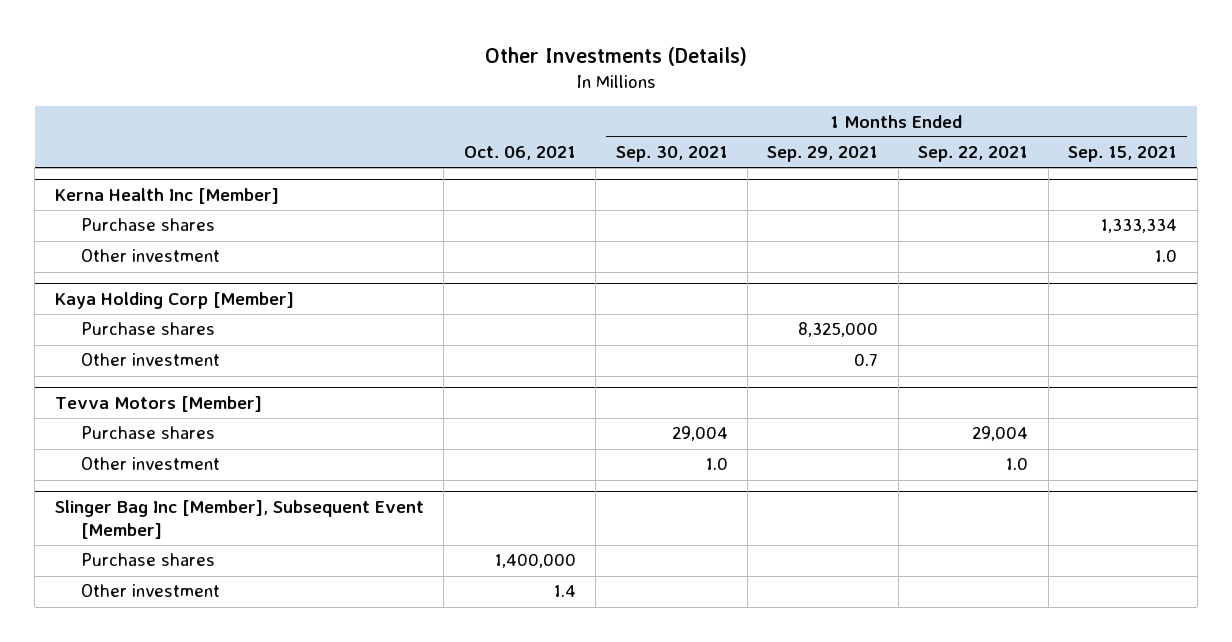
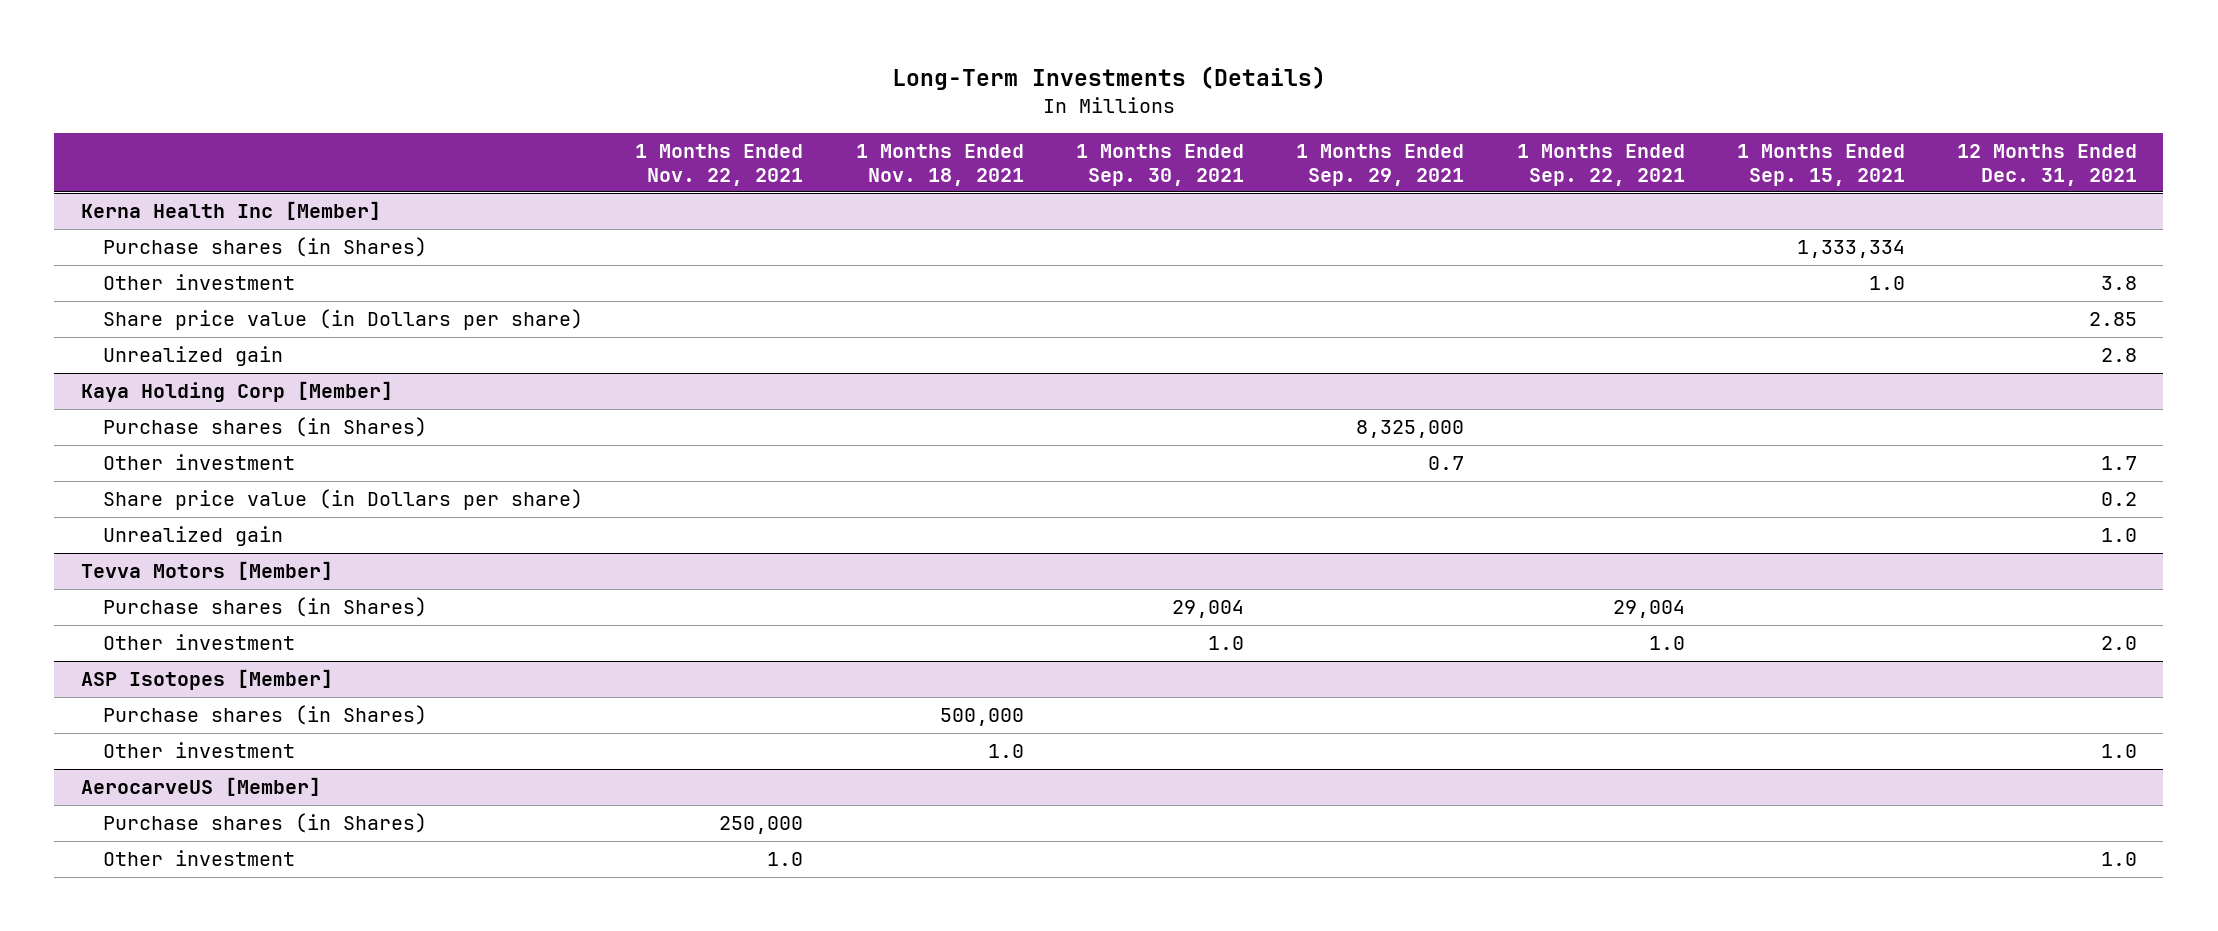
[484,47,747,67] Other Investments (Details) -> [891,65,1326,90] Long-Term Investments (Details)
[463,146,576,161] Oct. 06, 2021 -> none
none -> [635,144,804,186] 1 Months Ended Nov. 22, 2021
none -> [855,144,1024,186] 1 Months Ended Nov. 18, 2021
none -> [1957,144,2138,186] 12 Months Ended Dec. 31, 2021
[81,218,216,232] Purchase shares -> [102,237,427,258] Purchase shares (in Shares)
none -> [102,309,583,331] Share price value (in Dollars per share)
none -> [102,346,283,367] Unrealized gain
[81,322,216,336] Purchase shares -> [102,417,427,438] Purchase shares (in Shares)
none -> [102,489,583,511] Share price value (in Dollars per share)
none -> [102,526,283,547] Unrealized gain
[81,426,216,440] Purchase shares -> [102,597,427,618] Purchase shares (in Shares)
[54,499,424,539] Slinger Bag Inc [Member], Subsequent Event [Member] -> none
[81,553,216,567] Purchase shares -> none
[81,584,221,598] Other investment -> none
none -> [80,669,333,691] ASP Isotopes [Member]
none -> [102,705,427,726] Purchase shares (in Shares)
none -> [102,742,295,759] Other investment
none -> [80,777,321,797] AerocarveUS [Member]
none -> [102,813,427,834] Purchase shares (in Shares)
none -> [102,850,295,867] Other investment

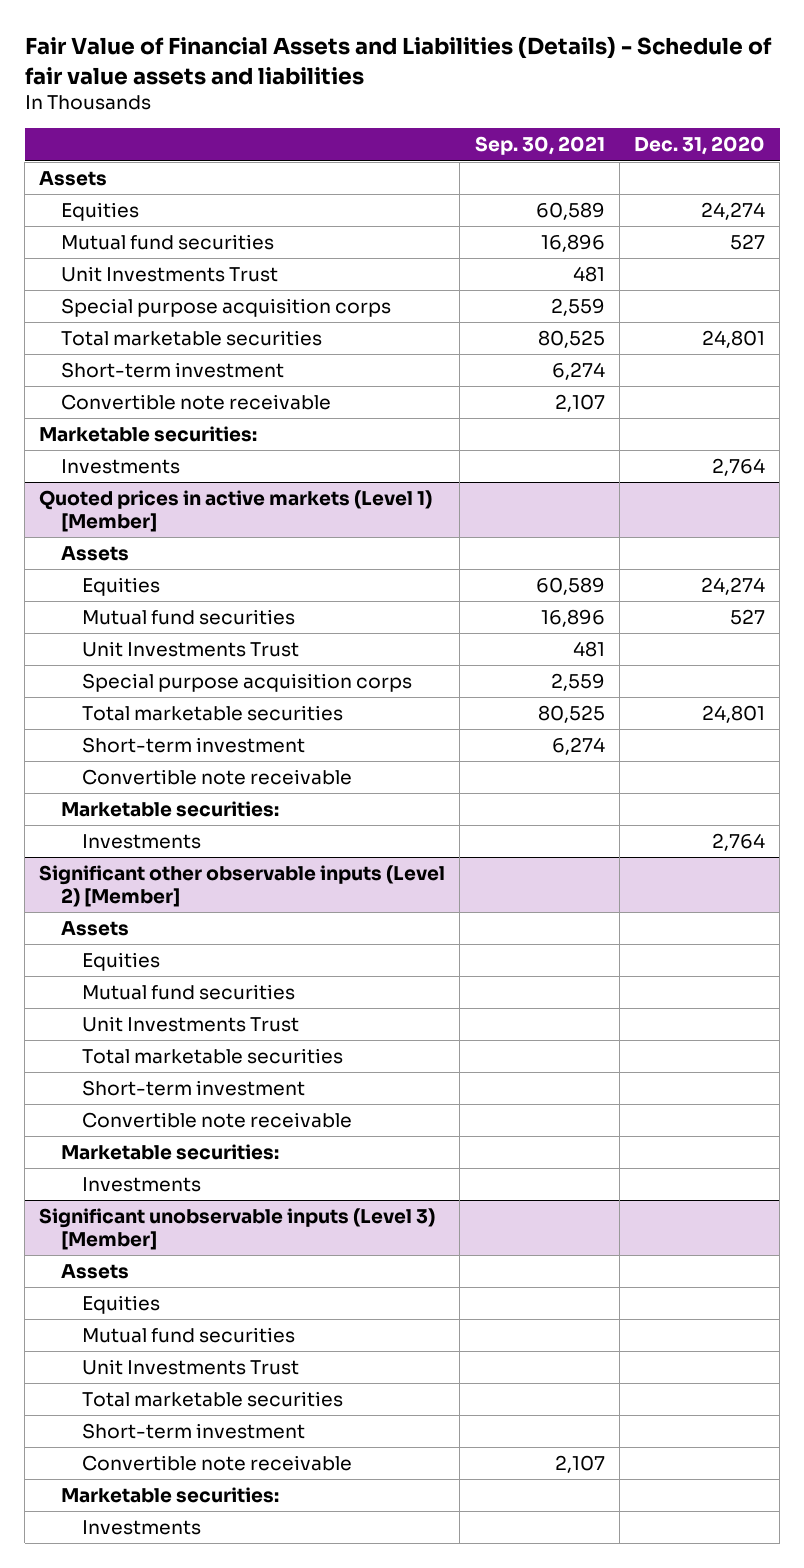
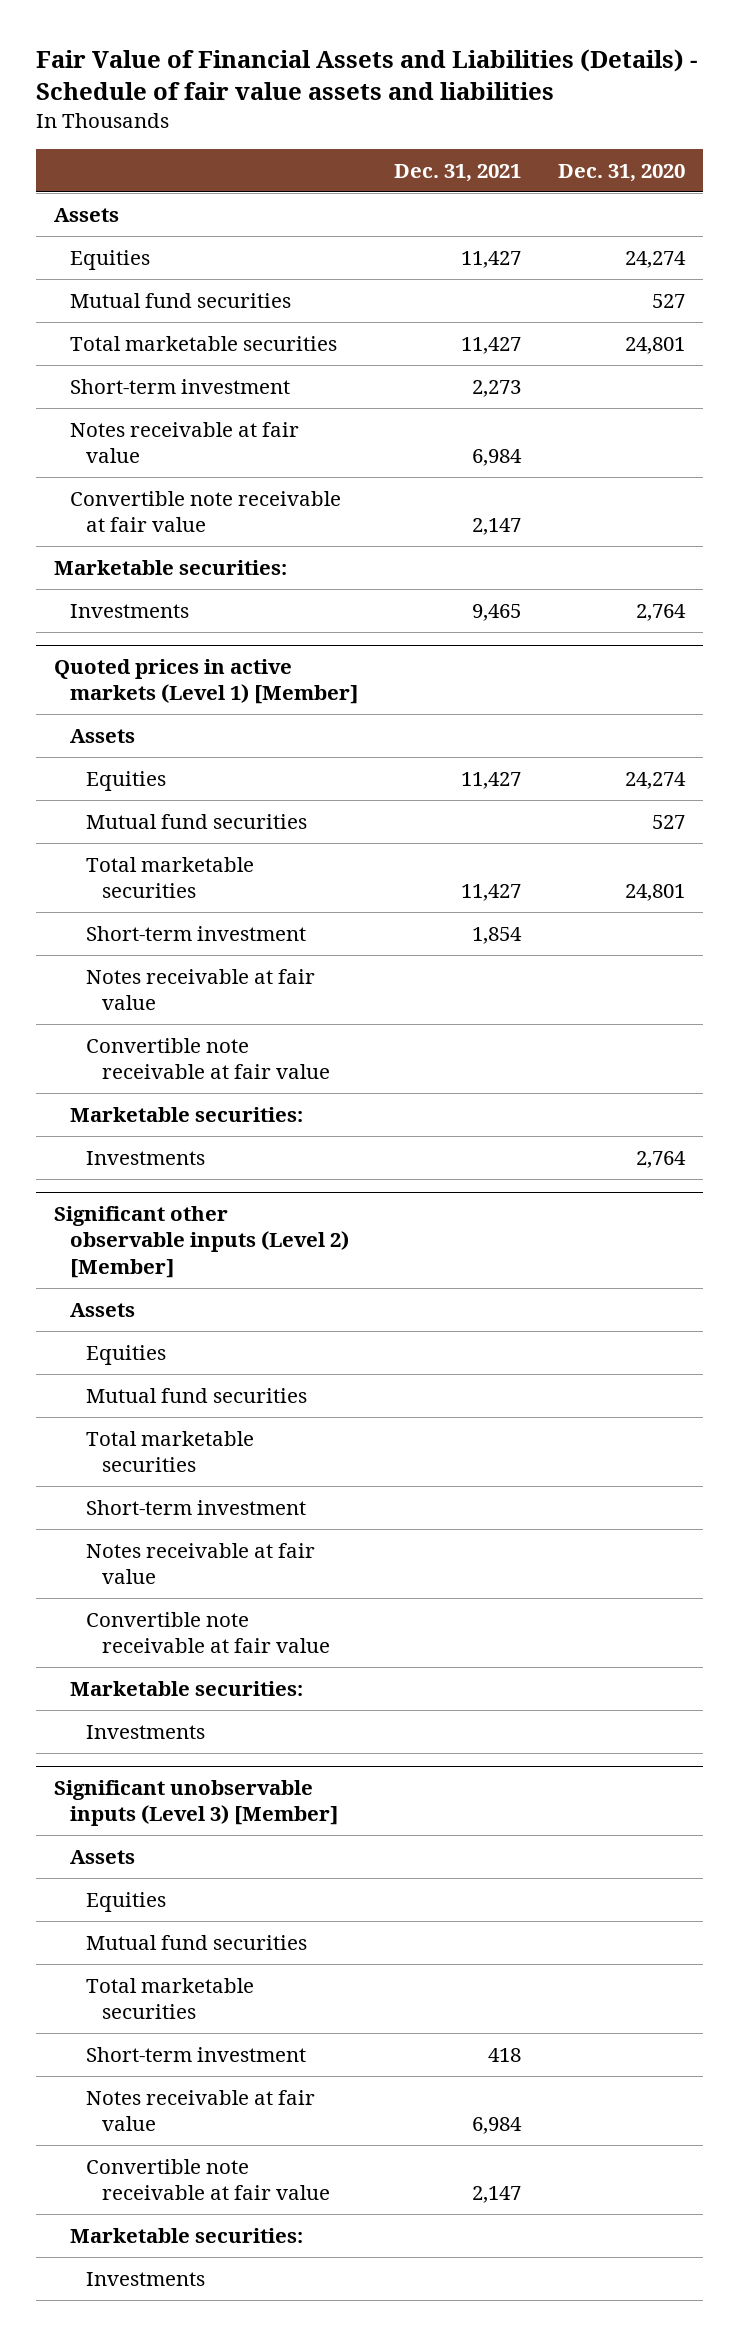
[474,136,605,156] Sep. 30, 2021 -> none
none -> [394,163,522,182] Dec. 31, 2021
[60,266,278,283] Unit Investments Trust -> none
[60,298,391,318] Special purpose acquisition corps -> none
none -> [70,421,300,464] Notes receivable at fair value
[60,394,331,411] Convertible note receivable -> [70,490,342,533] Convertible note receivable at fair value
[82,641,300,658] Unit Investments Trust -> none
[82,673,413,693] Special purpose acquisition corps -> none
none -> [85,968,315,1011] Notes receivable at fair value
[82,769,353,786] Convertible note receivable -> [85,1037,330,1080] Convertible note receivable at fair value
[82,1016,300,1033] Unit Investments Trust -> none
none -> [85,1542,315,1585] Notes receivable at fair value
[82,1112,353,1129] Convertible note receivable -> [85,1611,330,1654] Convertible note receivable at fair value
[82,1359,300,1376] Unit Investments Trust -> none
none -> [85,2089,315,2132] Notes receivable at fair value
[82,1455,353,1472] Convertible note receivable -> [85,2158,330,2201] Convertible note receivable at fair value

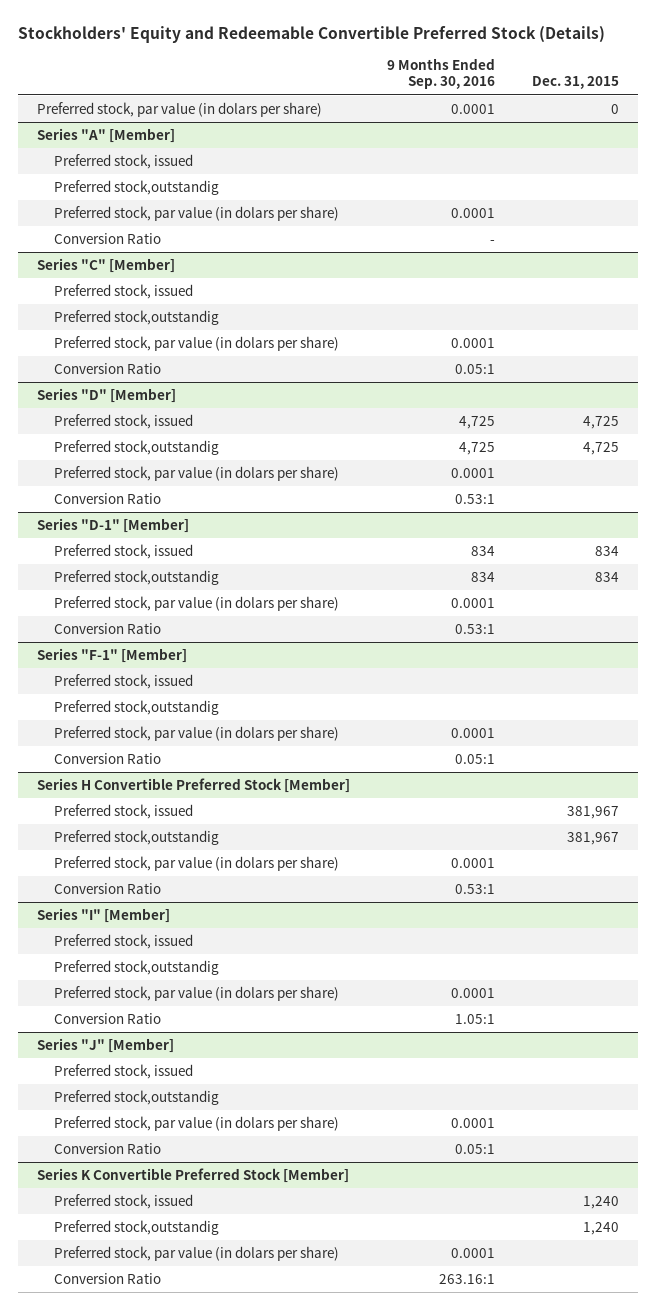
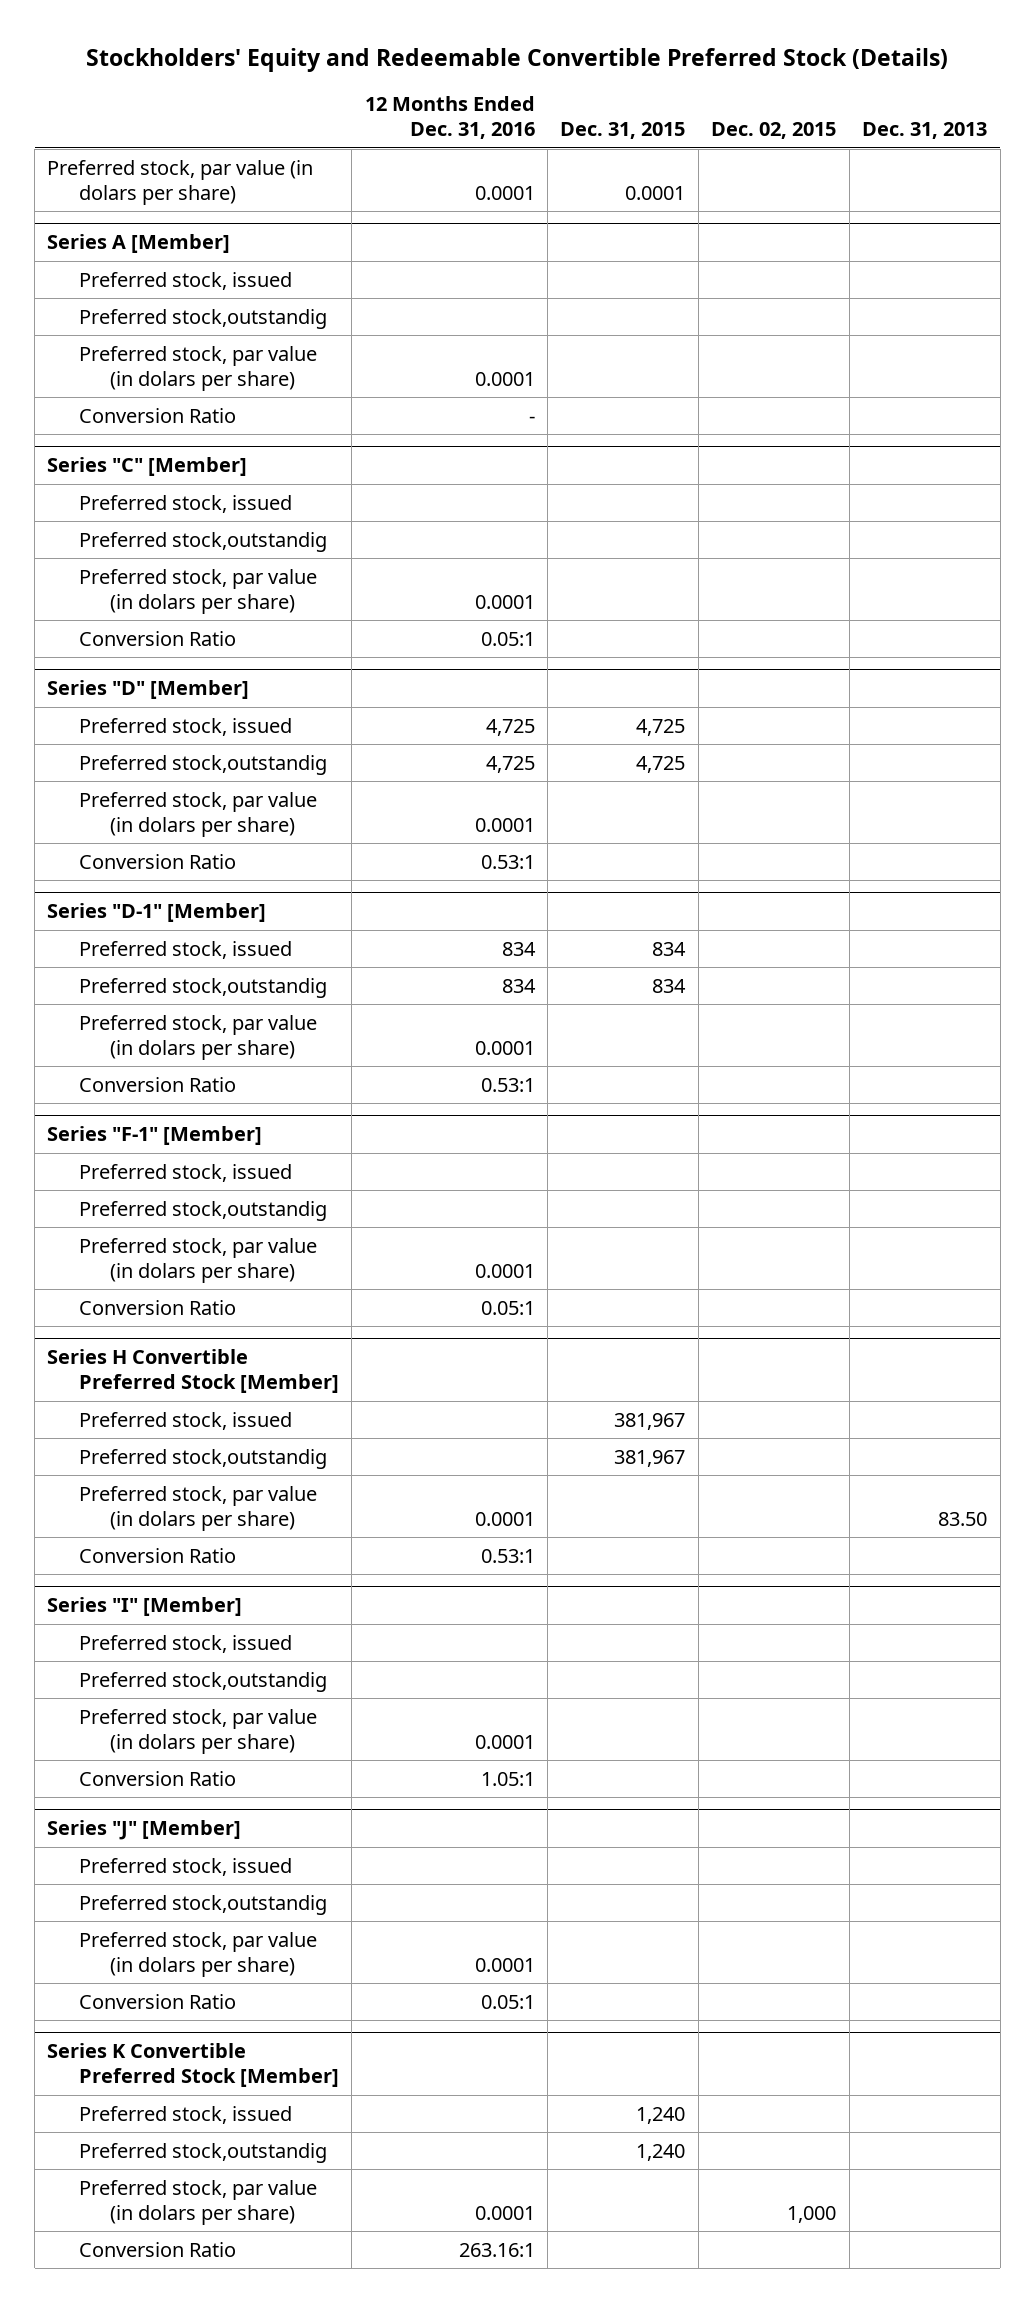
[387,57,496,90] 9 Months Ended Sep. 30, 2016 -> none
none -> [364,96,535,140] 12 Months Ended Dec. 31, 2016
none -> [711,122,837,140] Dec. 02, 2015
none -> [862,122,988,140] Dec. 31, 2013
[611,104,620,115] 0 -> [625,185,686,200] 0.0001
[36,128,175,144] Series "A" [Member] -> [47,234,231,254] Series A [Member]

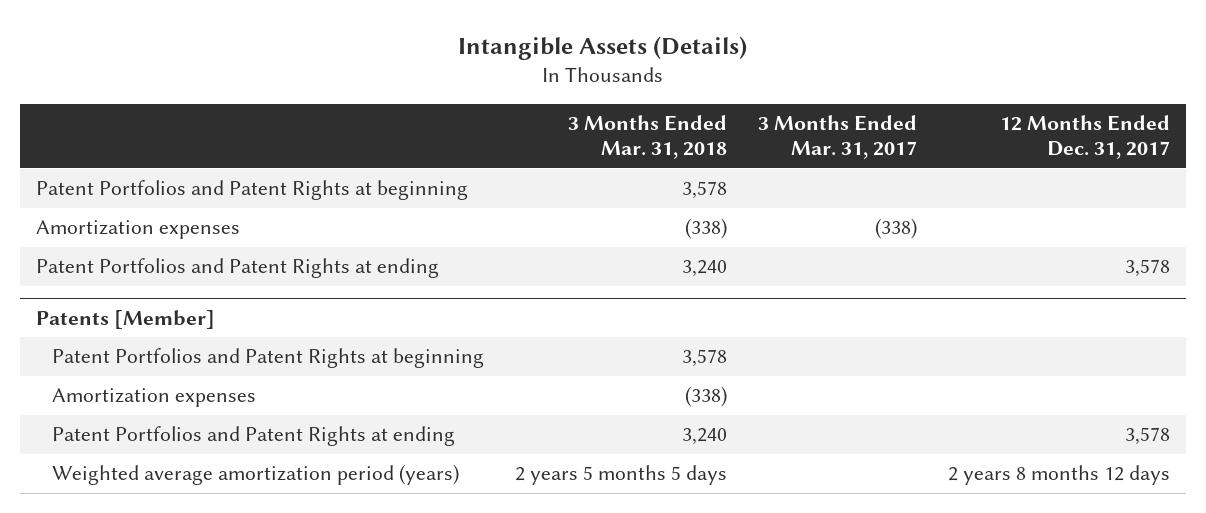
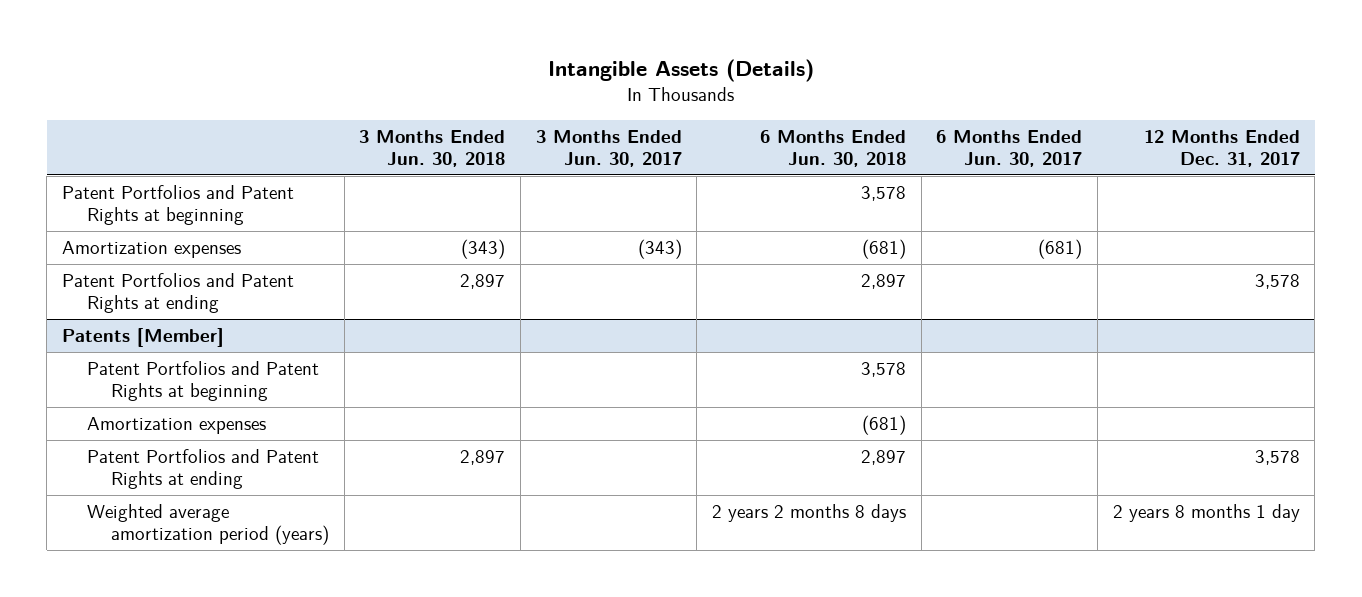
[568,115,728,160] 3 Months Ended Mar. 31, 2018 -> none
[758,115,918,160] 3 Months Ended Mar. 31, 2017 -> none
none -> [359,129,506,168] 3 Months Ended Jun. 30, 2018
none -> [535,129,682,168] 3 Months Ended Jun. 30, 2017
none -> [760,129,907,168] 6 Months Ended Jun. 30, 2018
none -> [936,129,1083,168] 6 Months Ended Jun. 30, 2017
[948,465,1171,486] 2 years 8 months 12 days -> [1112,503,1300,522] 2 years 8 months 1 day

